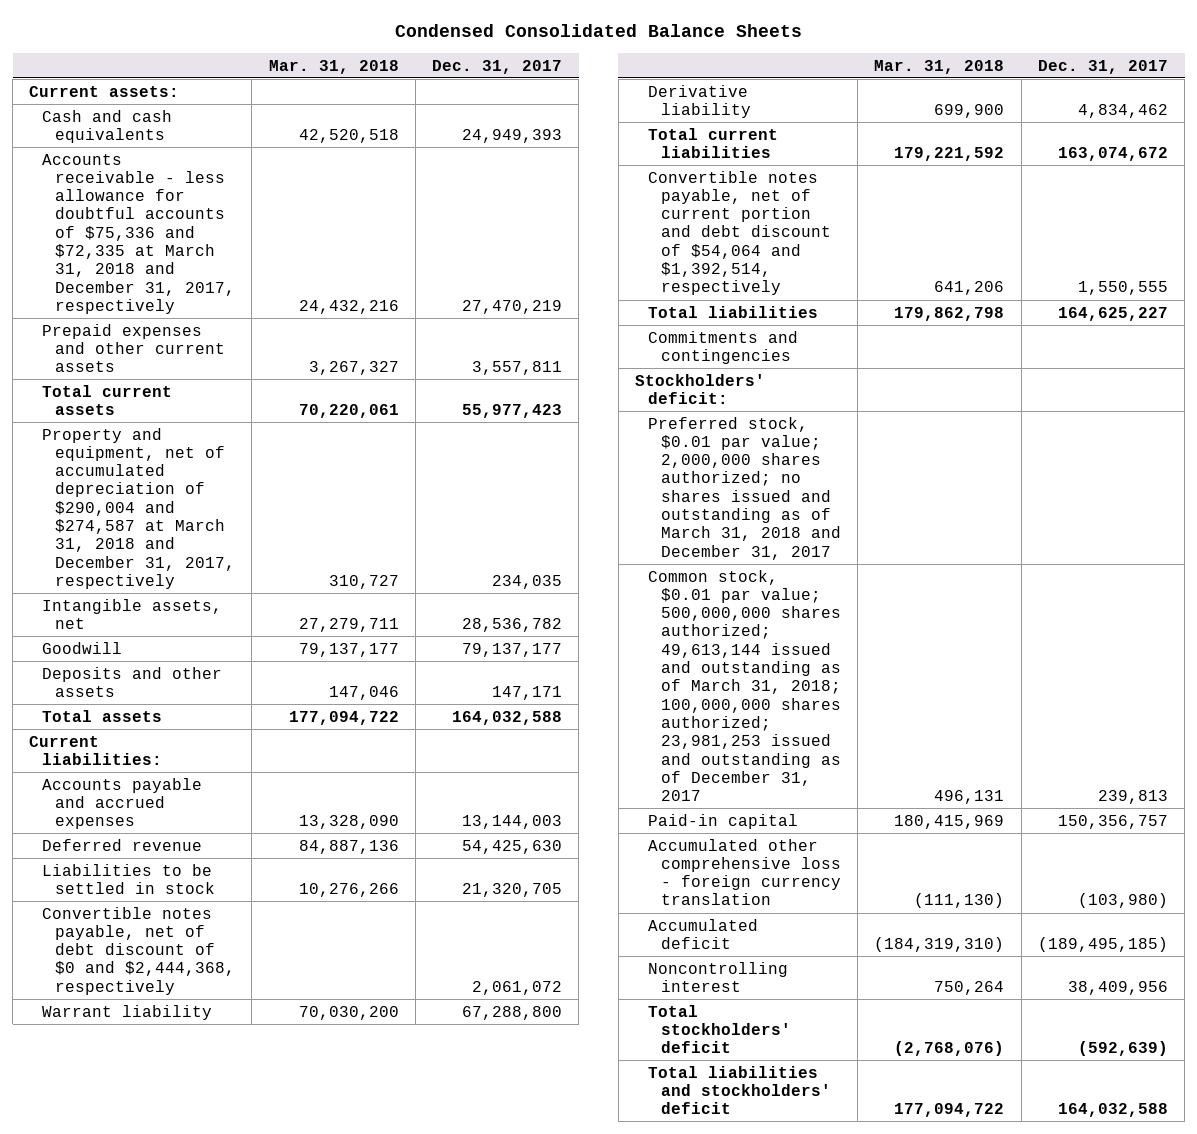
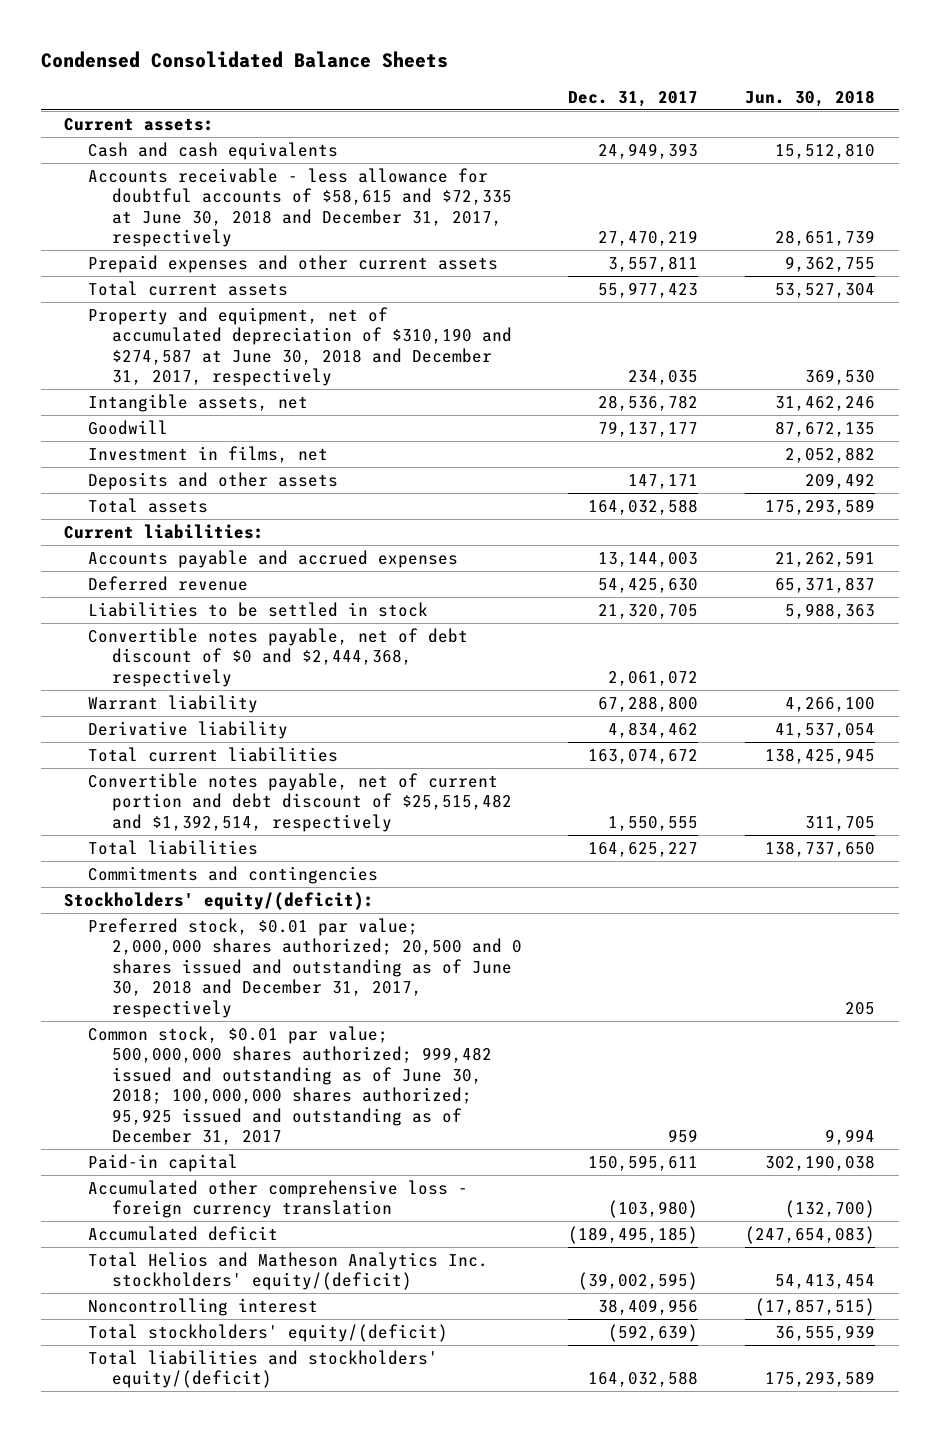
[268,59,399,74] Mar. 31, 2018 -> none
none -> [745,89,876,107] Jun. 30, 2018
[42,153,235,315] Accounts receivable - less allowance for doubtful accounts of $75,336 and $72,335 at March 31, 2018 and December 31, 2017, respectively -> [88,167,512,248] Accounts receivable - less allowance for doubtful accounts of $58,615 and $72,335 at June 30, 2018 and December 31, 2017, respectively
[42,427,235,590] Property and equipment, net of accumulated depreciation of $290,004 and $274,587 at March 31, 2018 and December 31, 2017, respectively -> [88,306,512,387] Property and equipment, net of accumulated depreciation of $310,190 and $274,587 at June 30, 2018 and December 31, 2017, respectively
none -> [88,445,329,463] Investment in films, net
[648,170,831,296] Convertible notes payable, net of current portion and debt discount of $54,064 and $1,392,514, respectively -> [88,772,512,832] Convertible notes payable, net of current portion and debt discount of $25,515,482 and $1,392,514, respectively
[635,373,766,404] Stockholders' deficit: -> [64,891,375,910] Stockholders' equity/(deficit):
[648,416,841,560] Preferred stock, $0.01 par value; 2,000,000 shares authorized; no shares issued and outstanding as of March 31, 2018 and December 31, 2017 -> [88,917,522,1018] Preferred stock, $0.01 par value; 2,000,000 shares authorized; 20,500 and 0 shares issued and outstanding as of June 30, 2018 and December 31, 2017, respectively
[648,569,841,802] Common stock, $0.01 par value; 500,000,000 shares authorized; 49,613,144 issued and outstanding as of March 31, 2018; 100,000,000 shares authorized; 23,981,253 issued and outstanding as of December 31, 2017 -> [88,1025,492,1146] Common stock, $0.01 par value; 500,000,000 shares authorized; 999,482 issued and outstanding as of June 30, 2018; 100,000,000 shares authorized; 95,925 issued and outstanding as of December 31, 2017
[1097,790,1168,805] 239,813 -> [668,1129,699,1144] 959
[1057,814,1168,829] 150,356,757 -> [588,1154,699,1171] 150,595,611
none -> [88,1251,489,1291] Total Helios and Matheson Analytics Inc. stockholders' equity/(deficit)
[648,1004,791,1054] Total stockholders' deficit -> [88,1323,449,1342] Total stockholders' equity/(deficit)
[648,1065,831,1115] Total liabilities and stockholders' deficit -> [88,1349,439,1389] Total liabilities and stockholders' equity/(deficit)

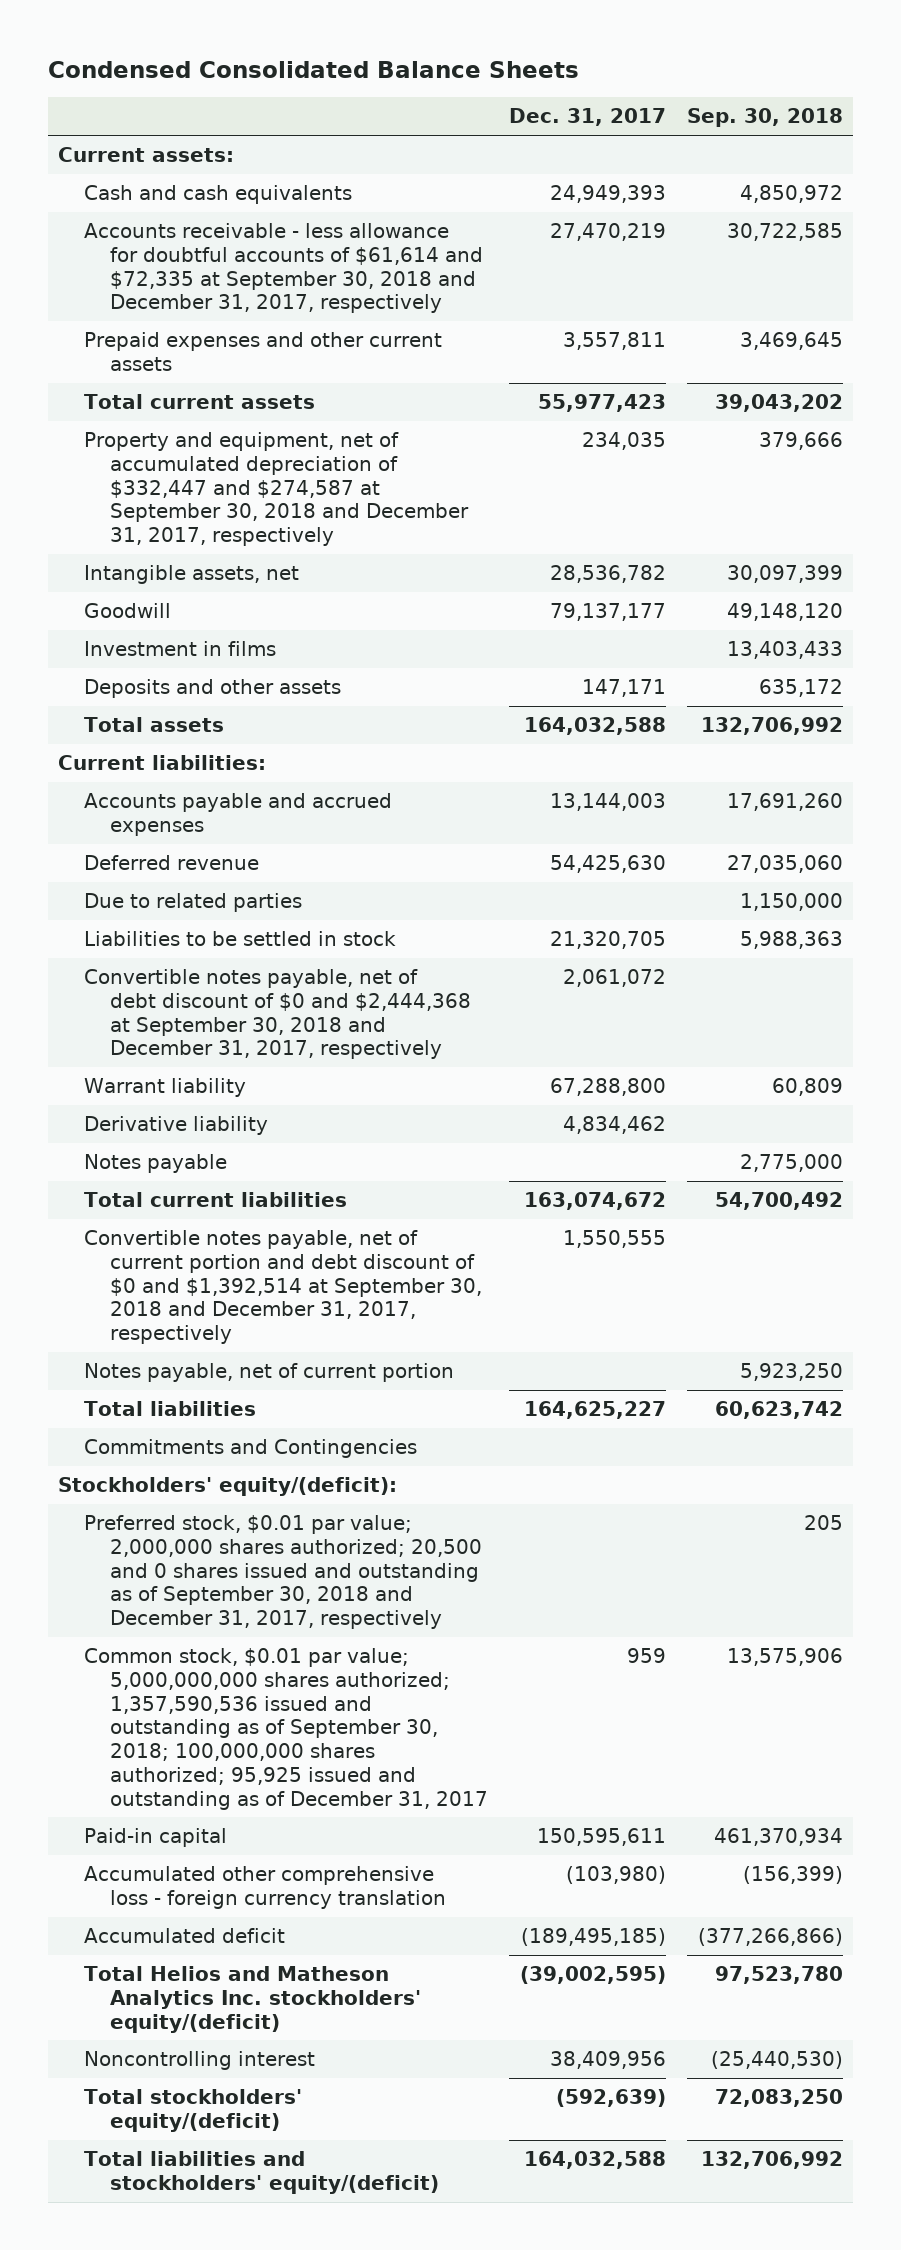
[745,89,876,107] Jun. 30, 2018 -> none
none -> [686,108,843,128] Sep. 30, 2018
[88,167,512,248] Accounts receivable - less allowance for doubtful accounts of $58,615 and $72,335 at June 30, 2018 and December 31, 2017, respectively -> [84,222,483,314] Accounts receivable - less allowance for doubtful accounts of $61,614 and $72,335 at September 30, 2018 and December 31, 2017, respectively
[88,306,512,387] Property and equipment, net of accumulated depreciation of $310,190 and $274,587 at June 30, 2018 and December 31, 2017, respectively -> [84,431,469,547] Property and equipment, net of accumulated depreciation of $332,447 and $274,587 at September 30, 2018 and December 31, 2017, respectively
[88,445,329,463] Investment in films, net -> [84,640,277,656] Investment in films
none -> [84,892,303,912] Due to related parties
[88,627,469,687] Convertible notes payable, net of debt discount of $0 and $2,444,368, respectively -> [84,968,471,1060] Convertible notes payable, net of debt discount of $0 and $2,444,368 at September 30, 2018 and December 31, 2017, respectively
none -> [84,1153,228,1173] Notes payable
[88,772,512,832] Convertible notes payable, net of current portion and debt discount of $25,515,482 and $1,392,514, respectively -> [84,1229,482,1345] Convertible notes payable, net of current portion and debt discount of $0 and $1,392,514 at September 30, 2018 and December 31, 2017, respectively
none -> [84,1362,455,1382] Notes payable, net of current portion
[88,865,379,884] Commitments and contingencies -> [84,1438,418,1458] Commitments and Contingencies
[88,917,522,1018] Preferred stock, $0.01 par value; 2,000,000 shares authorized; 20,500 and 0 shares issued and outstanding as of June 30, 2018 and December 31, 2017, respectively -> [84,1514,482,1630] Preferred stock, $0.01 par value; 2,000,000 shares authorized; 20,500 and 0 shares issued and outstanding as of September 30, 2018 and December 31, 2017, respectively
[88,1025,492,1146] Common stock, $0.01 par value; 500,000,000 shares authorized; 999,482 issued and outstanding as of June 30, 2018; 100,000,000 shares authorized; 95,925 issued and outstanding as of December 31, 2017 -> [84,1647,488,1810] Common stock, $0.01 par value; 5,000,000,000 shares authorized; 1,357,590,536 issued and outstanding as of September 30, 2018; 100,000,000 shares authorized; 95,925 issued and outstanding as of December 31, 2017

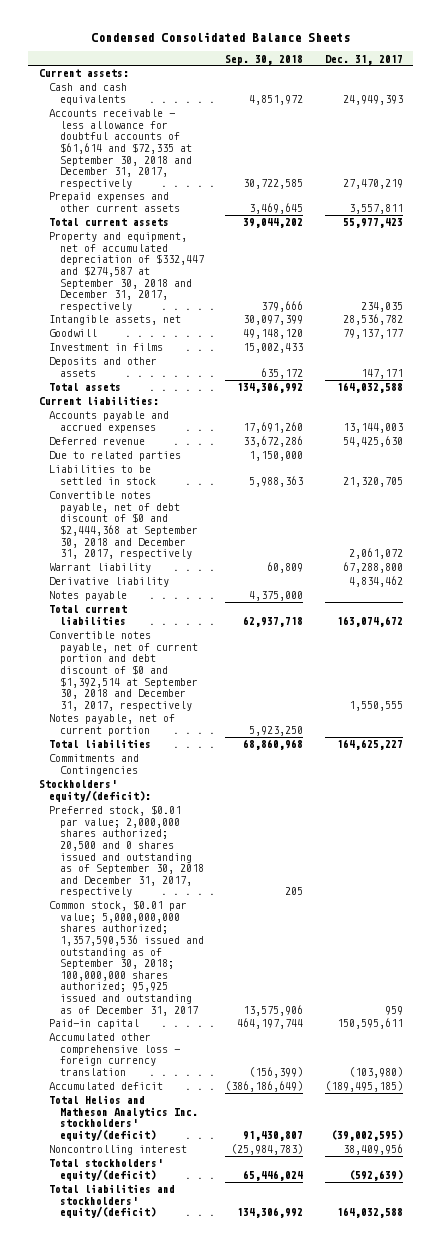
[739,184,843,203] 4,850,972 -> [249,94,304,105] 4,851,972
[714,393,843,412] 39,043,202 -> [243,218,304,229] 39,044,202
[726,640,843,659] 13,403,433 -> [243,343,304,354] 15,002,433
[700,716,843,735] 132,706,992 -> [237,382,304,394] 134,306,992
[726,854,843,873] 27,035,060 -> [243,436,304,448] 33,672,286
[739,1153,843,1172] 2,775,000 -> [249,591,304,602] 4,375,000
[714,1191,843,1210] 54,700,492 -> [243,615,304,627] 62,937,718
[714,1400,843,1419] 60,623,742 -> [243,739,304,751] 68,860,968
[713,1827,843,1846] 461,370,934 -> [237,1018,304,1030] 464,197,744
[697,1927,843,1946] (377,266,866) -> [225,1081,304,1093] (386,186,649)
[714,1965,843,1984] 97,523,780 -> [243,1130,304,1141] 91,430,807
[710,2050,843,2069] (25,440,530) -> [231,1144,304,1156] (25,984,783)
[714,2088,843,2107] 72,083,250 -> [243,1169,304,1181] 65,446,024
[700,2150,843,2169] 132,706,992 -> [237,1207,304,1219] 134,306,992

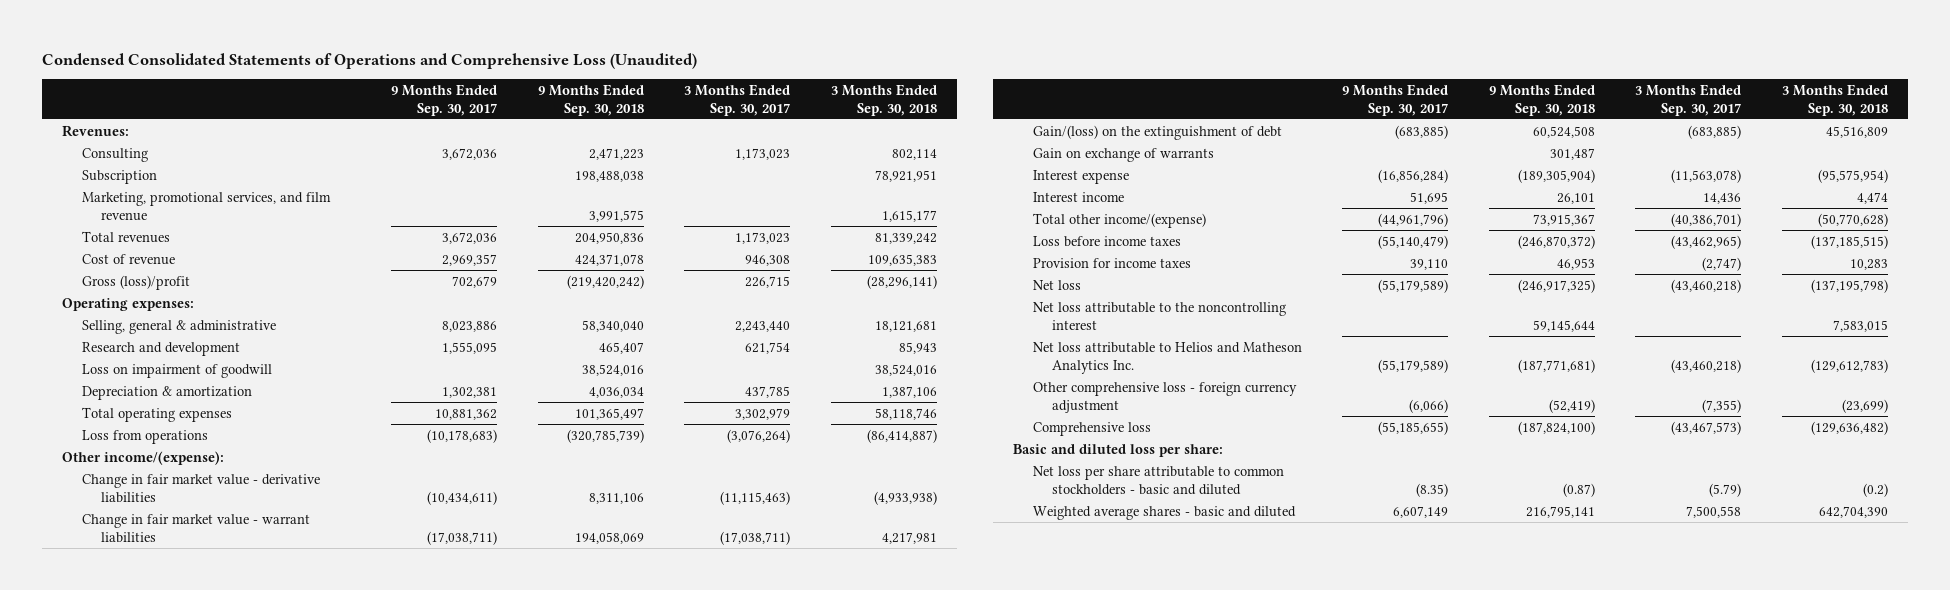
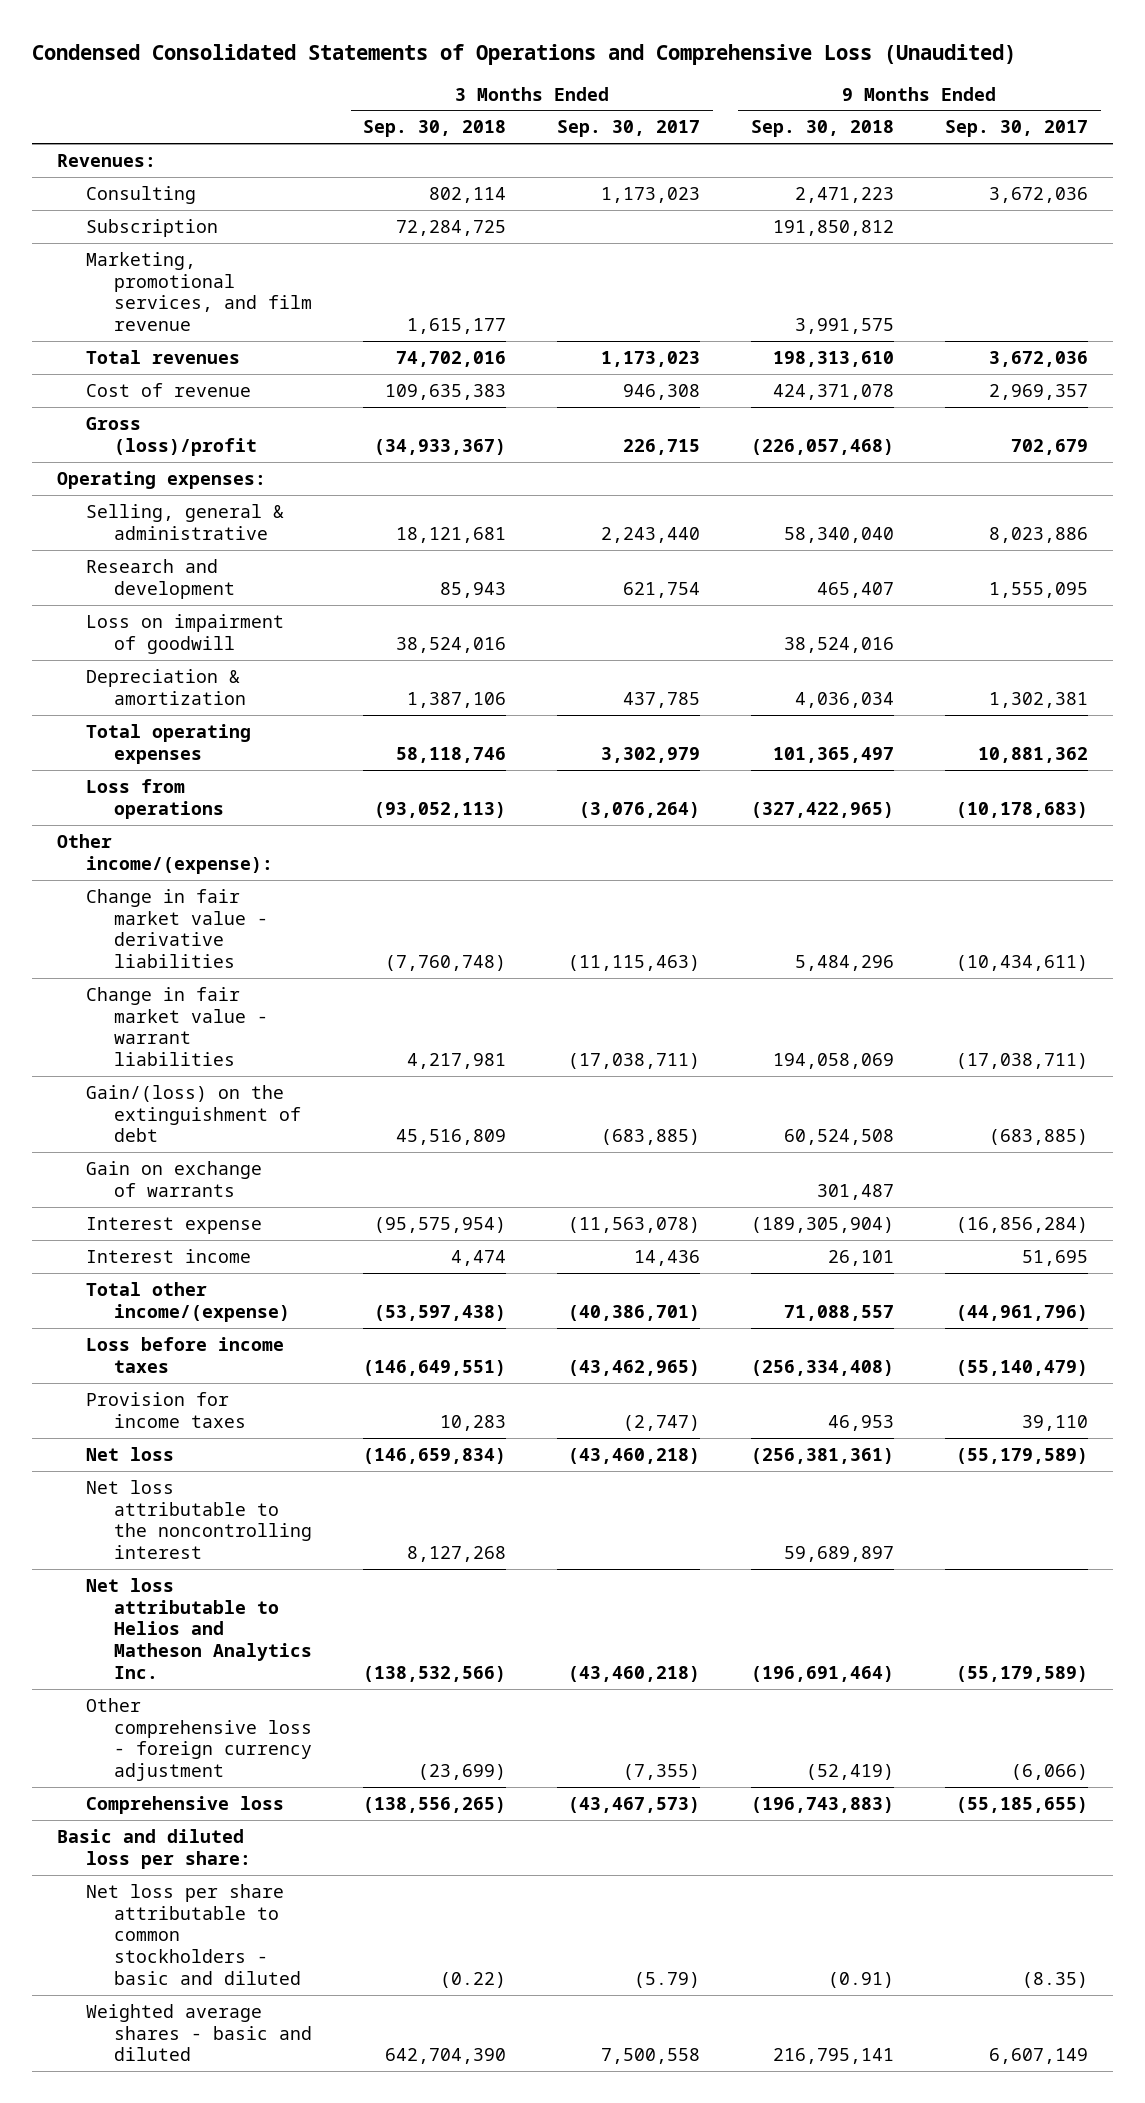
[574,170,644,182] 198,488,038 -> [772,219,894,236] 191,850,812
[874,169,937,182] 78,921,951 -> [396,219,507,236] 72,284,725
[574,231,644,244] 204,950,836 -> [772,350,894,367] 198,313,610
[874,232,937,244] 81,339,242 -> [396,350,507,367] 74,702,016
[566,274,644,289] (219,420,242) -> [750,438,894,455] (226,057,468)
[866,274,937,289] (28,296,141) -> [374,438,507,455] (34,933,367)
[566,428,644,443] (320,785,739) -> [750,801,894,818] (327,422,965)
[866,428,937,443] (86,414,887) -> [374,801,507,818] (93,052,113)
[588,492,644,504] 8,311,106 -> [794,955,894,972] 5,484,296
[873,490,937,505] (4,933,938) -> [385,955,507,972] (7,760,748)
[1532,213,1595,226] 73,915,367 -> [783,1304,894,1321] 71,088,557
[1817,212,1888,227] (50,770,628) -> [374,1304,507,1321] (53,597,438)
[1517,234,1595,249] (246,870,372) -> [750,1359,894,1376] (256,334,408)
[1810,234,1888,249] (137,185,515) -> [363,1359,507,1376] (146,649,551)
[1517,278,1595,293] (246,917,325) -> [750,1447,894,1464] (256,381,361)
[1810,278,1888,293] (137,195,798) -> [363,1447,507,1464] (146,659,834)
[1532,319,1595,332] 59,145,644 -> [783,1546,894,1563] 59,689,897
[1832,319,1888,332] 7,583,015 -> [407,1546,507,1563] 8,127,268
[1517,358,1595,373] (187,771,681) -> [750,1666,894,1683] (196,691,464)
[1810,358,1888,373] (129,612,783) -> [363,1666,507,1683] (138,532,566)
[1517,420,1595,435] (187,824,100) -> [750,1796,894,1813] (196,743,883)
[1810,420,1888,435] (129,636,482) -> [363,1796,507,1813] (138,556,265)
[1562,482,1595,497] (0.87) -> [827,1972,894,1989] (0.91)
[1862,482,1888,497] (0.2) -> [440,1972,507,1989] (0.22)

